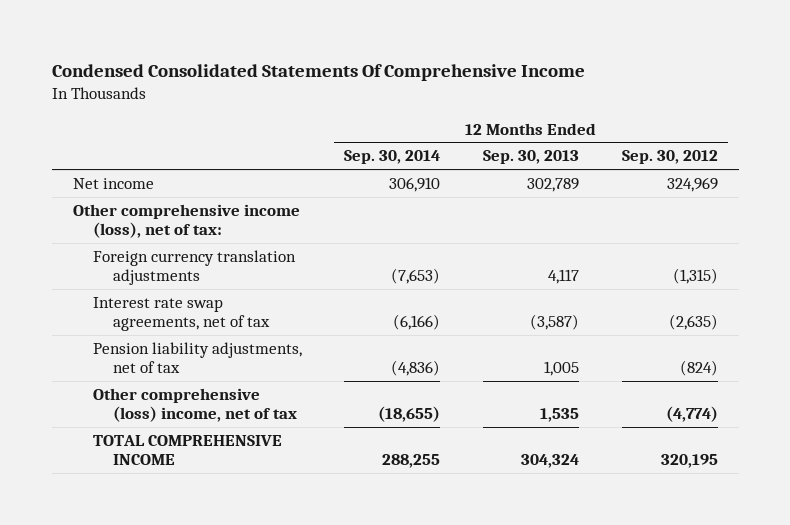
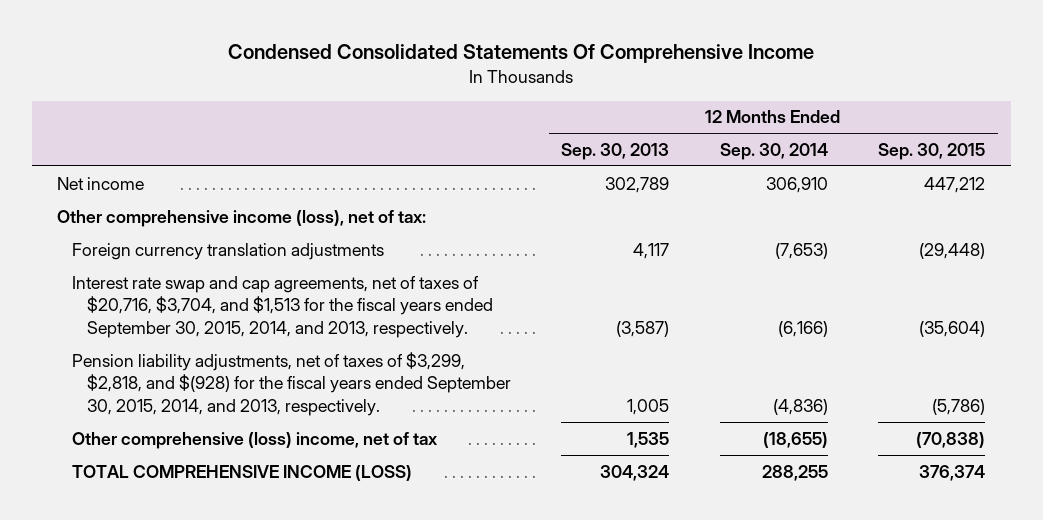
[621,150,718,165] Sep. 30, 2012 -> none
none -> [878,142,986,160] Sep. 30, 2015
[92,296,270,332] Interest rate swap agreements, net of tax -> [72,275,493,339] Interest rate swap and cap agreements, net of taxes of $20,716, $3,704, and $1,513 for the fiscal years ended September 30, 2015, 2014, and 2013, respectively.
[92,341,302,374] Pension liability adjustments, net of tax -> [72,351,511,417] Pension liability adjustments, net of taxes of $3,299, $2,818, and $(928) for the fiscal years ended September 30, 2015, 2014, and 2013, respectively.
[92,434,282,466] TOTAL COMPREHENSIVE INCOME -> [72,464,413,481] TOTAL COMPREHENSIVE INCOME (LOSS)

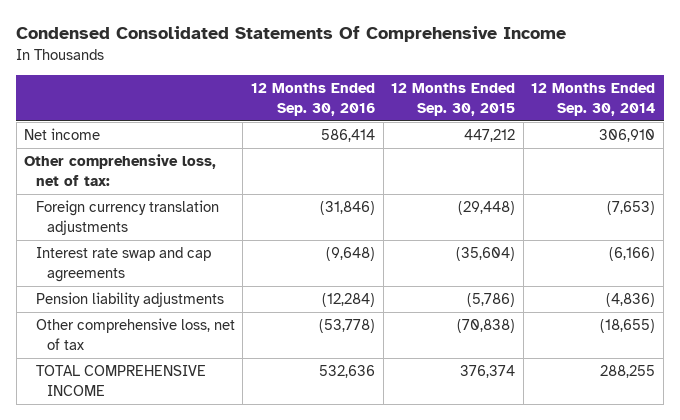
[561,142,670,160] Sep. 30, 2013 -> none
none -> [250,83,375,116] 12 Months Ended Sep. 30, 2016
[57,209,427,227] Other comprehensive income (loss), net of tax: -> [24,154,217,186] Other comprehensive loss, net of tax:
[72,275,493,339] Interest rate swap and cap agreements, net of taxes of $20,716, $3,704, and $1,513 for the fiscal years ended September 30, 2015, 2014, and 2013, respectively. -> [35,247,211,282] Interest rate swap and cap agreements
[72,351,511,417] Pension liability adjustments, net of taxes of $3,299, $2,818, and $(928) for the fiscal years ended September 30, 2015, 2014, and 2013, respectively. -> [35,292,224,308] Pension liability adjustments
[72,431,439,449] Other comprehensive (loss) income, net of tax -> [35,318,235,350] Other comprehensive loss, net of tax
[72,464,413,481] TOTAL COMPREHENSIVE INCOME (LOSS) -> [35,365,206,396] TOTAL COMPREHENSIVE INCOME

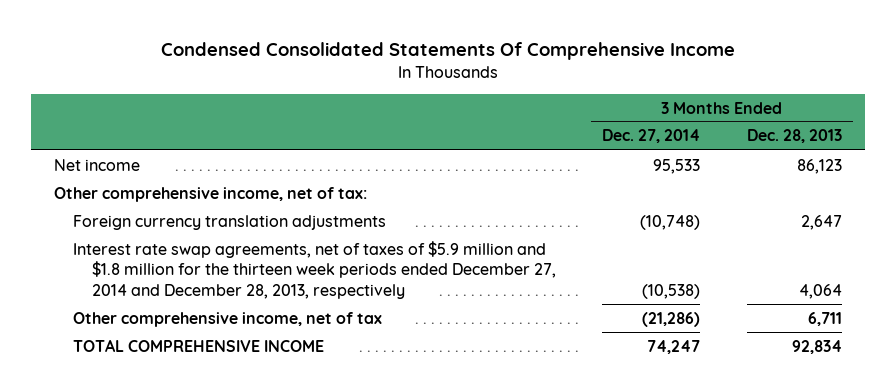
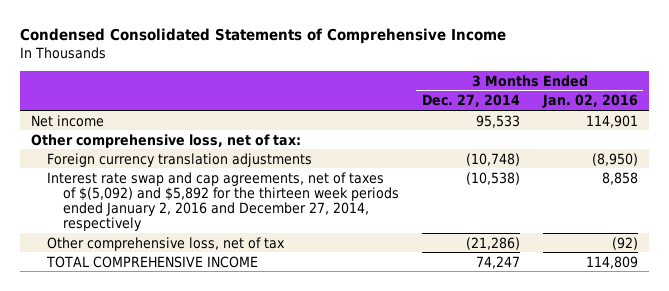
[160,41,735,60] Condensed Consolidated Statements Of Comprehensive Income -> [19,28,506,45] Condensed Consolidated Statements of Comprehensive Income
[746,129,842,144] Dec. 28, 2013 -> none
none -> [541,94,638,109] Jan. 02, 2016
[54,186,368,202] Other comprehensive income, net of tax: -> [31,133,302,148] Other comprehensive loss, net of tax:
[72,240,556,300] Interest rate swap agreements, net of taxes of $5.9 million and $1.8 million for the thirteen week periods ended December 27, 2014 and December 28, 2013, respectively -> [47,171,400,232] Interest rate swap and cap agreements, net of taxes of $(5,092) and $5,892 for the thirteen week periods ended January 2, 2016 and December 27, 2014, respectively
[72,311,382,327] Other comprehensive income, net of tax -> [47,236,286,251] Other comprehensive loss, net of tax

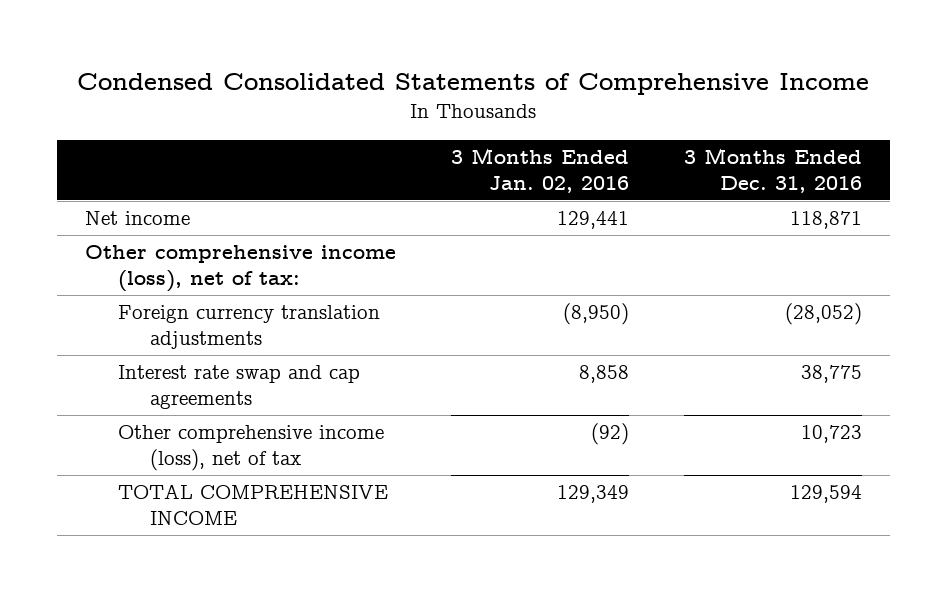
[422,94,521,108] Dec. 27, 2014 -> none
none -> [683,148,862,193] 3 Months Ended Dec. 31, 2016
[585,114,638,128] 114,901 -> [556,211,629,230] 129,441
[31,133,302,148] Other comprehensive loss, net of tax: -> [84,245,396,293] Other comprehensive income (loss), net of tax:
[47,171,400,232] Interest rate swap and cap agreements, net of taxes of $(5,092) and $5,892 for the thirteen week periods ended January 2, 2016 and December 27, 2014, respectively -> [117,365,360,410] Interest rate swap and cap agreements
[47,236,286,251] Other comprehensive loss, net of tax -> [117,425,384,472] Other comprehensive income (loss), net of tax
[585,255,638,269] 114,809 -> [556,485,629,504] 129,349

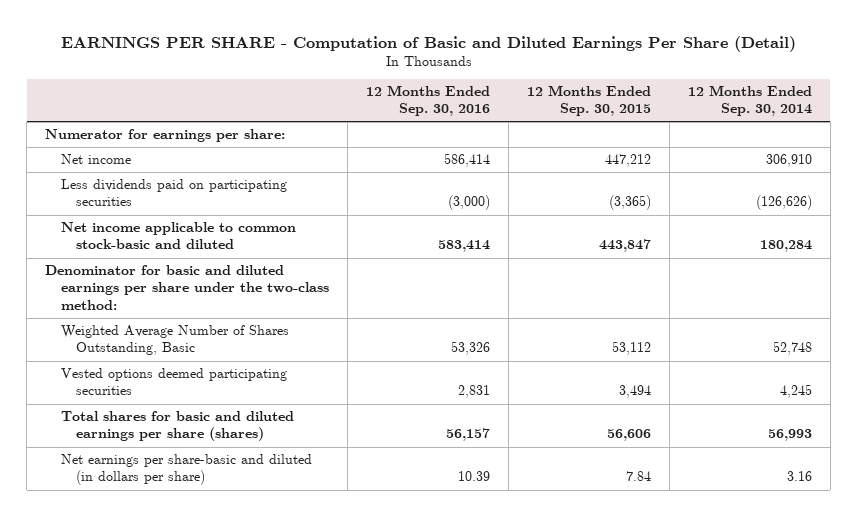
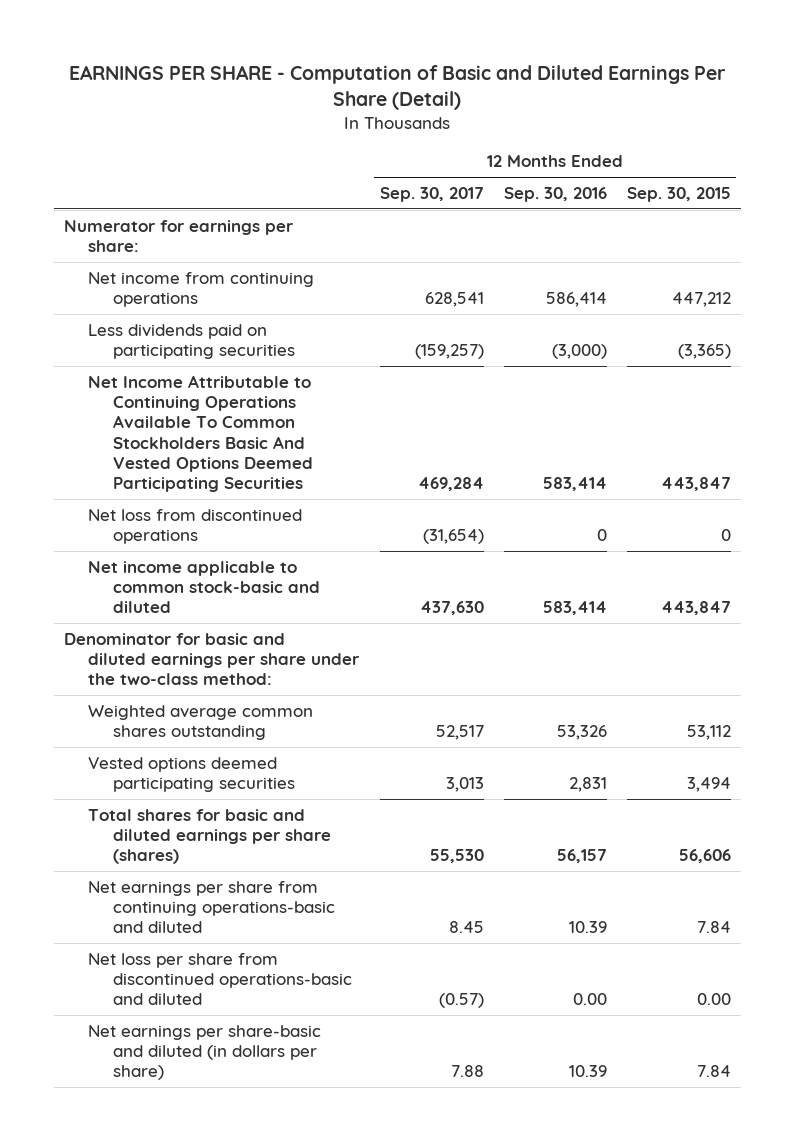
[687,85,812,117] 12 Months Ended Sep. 30, 2014 -> none
none -> [379,186,484,202] Sep. 30, 2017
[60,154,131,165] Net income -> [88,271,315,308] Net income from continuing operations
none -> [88,374,314,493] Net Income Attributable to Continuing Operations Available To Common Stockholders Basic And Vested Options Deemed Participating Securities
none -> [88,508,303,545] Net loss from discontinued operations
[60,325,289,356] Weighted Average Number of Shares Outstanding, Basic -> [88,704,314,741] Weighted average common shares outstanding
none -> [88,880,336,934] Net earnings per share from continuing operations-basic and diluted
none -> [88,952,353,1006] Net loss per share from discontinued operations-basic and diluted

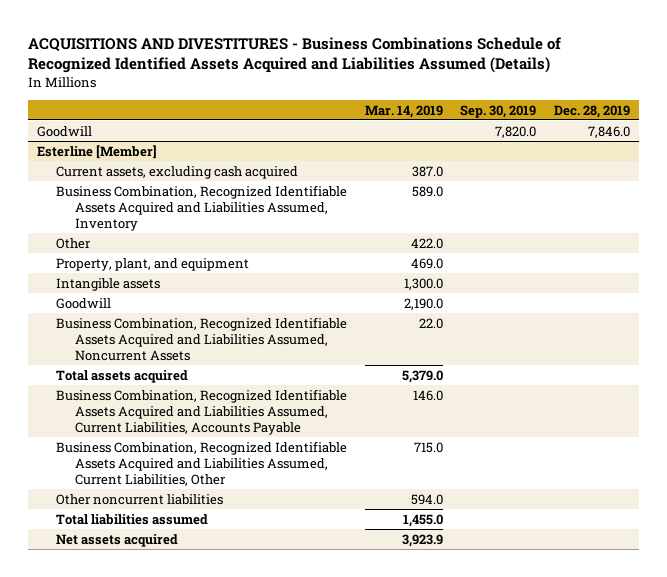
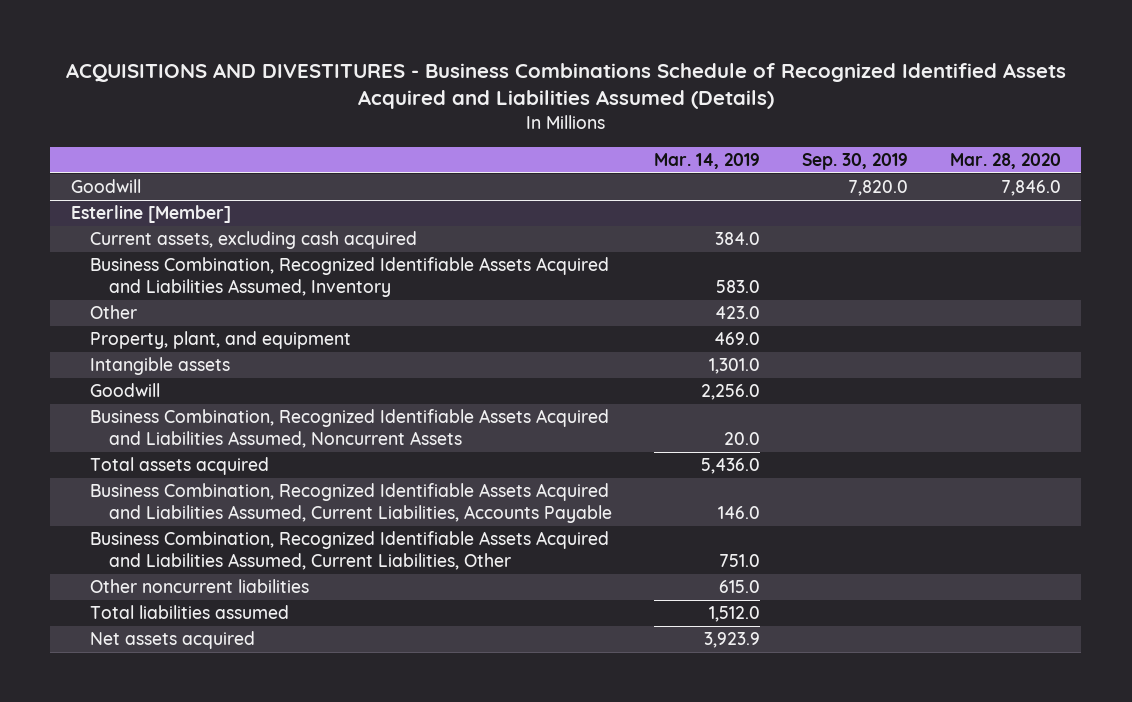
[554,104,631,118] Dec. 28, 2019 -> none
none -> [949,153,1061,170] Mar. 28, 2020
[411,165,443,177] 387.0 -> [715,232,761,246] 384.0
[411,185,443,197] 589.0 -> [716,280,761,294] 583.0
[410,237,443,249] 422.0 -> [715,306,761,320] 423.0
[403,277,443,290] 1,300.0 -> [709,358,761,375] 1,301.0
[403,297,443,310] 2,190.0 -> [701,384,761,401] 2,256.0
[418,317,443,329] 22.0 -> [724,432,761,446] 20.0
[401,369,443,383] 5,379.0 -> [701,458,761,475] 5,436.0
[413,441,443,453] 715.0 -> [719,554,761,568] 751.0
[410,493,443,505] 594.0 -> [719,580,761,594] 615.0
[402,513,443,527] 1,455.0 -> [709,606,761,623] 1,512.0

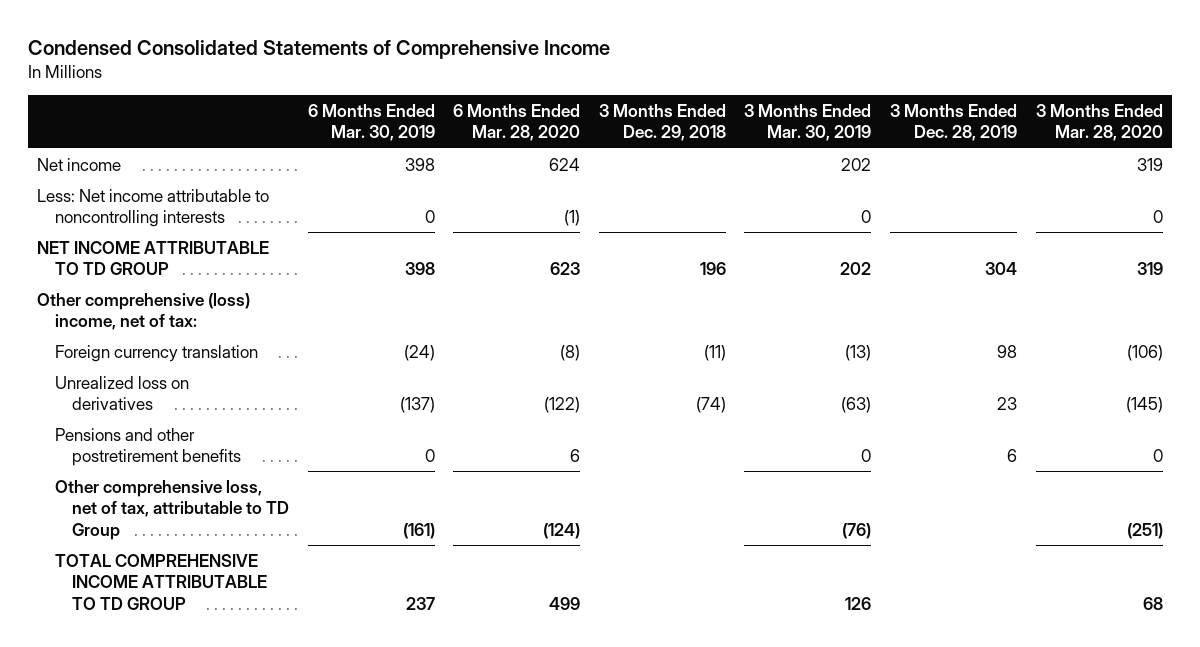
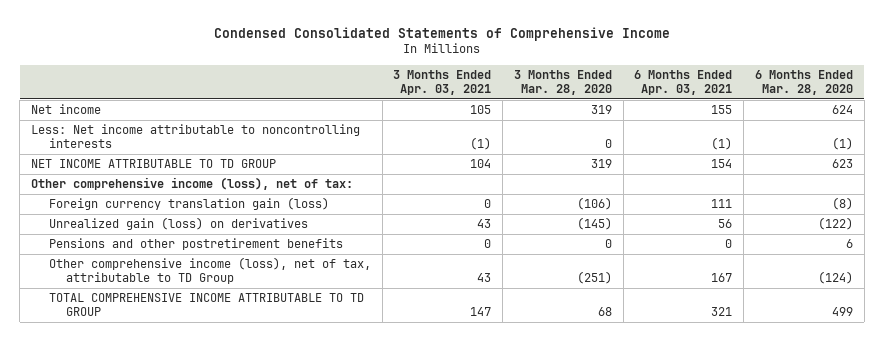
[307,103,435,142] 6 Months Ended Mar. 30, 2019 -> none
[598,103,726,142] 3 Months Ended Dec. 29, 2018 -> none
[744,103,872,142] 3 Months Ended Mar. 30, 2019 -> none
[890,103,1018,142] 3 Months Ended Dec. 28, 2019 -> none
none -> [393,69,492,95] 3 Months Ended Apr. 03, 2021
none -> [634,69,733,95] 6 Months Ended Apr. 03, 2021
[37,292,251,331] Other comprehensive (loss) income, net of tax: -> [31,177,354,191] Other comprehensive income (loss), net of tax:
[54,344,258,362] Foreign currency translation -> [48,197,329,211] Foreign currency translation gain (loss)
[54,375,189,411] Unrealized loss on derivatives -> [48,217,308,231] Unrealized gain (loss) on derivatives
[54,479,289,540] Other comprehensive loss, net of tax, attributable to TD Group -> [48,257,371,285] Other comprehensive income (loss), net of tax, attributable to TD Group

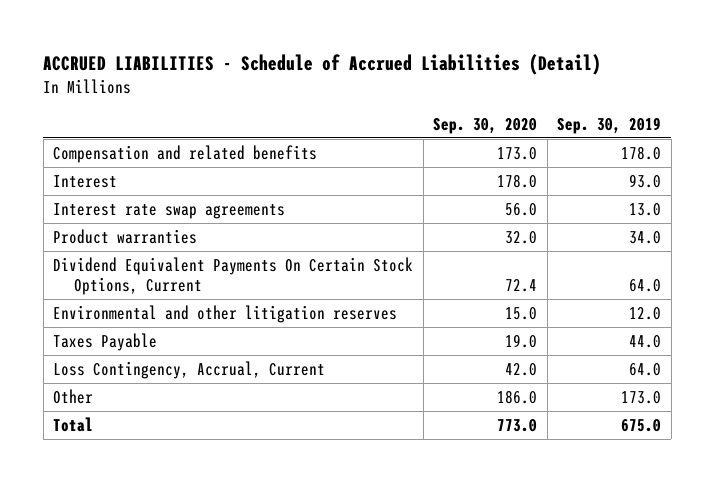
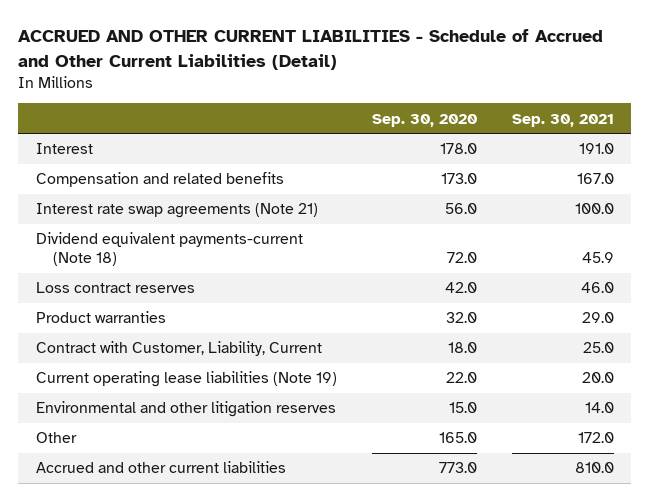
[43,53,602,75] ACCRUED LIABILITIES - Schedule of Accrued Liabilities (Detail) -> [18,29,604,70] ACCRUED AND OTHER CURRENT LIABILITIES - Schedule of Accrued and Other Current Liabilities (Detail)
[557,116,662,134] Sep. 30, 2019 -> none
none -> [511,113,614,127] Sep. 30, 2021
[53,144,318,163] Compensation and related benefits -> [35,172,284,188] Compensation and related benefits
[53,202,286,219] Interest rate swap agreements -> [35,203,318,219] Interest rate swap agreements (Note 21)
none -> [35,232,303,266] Dividend equivalent payments-current (Note 18)
none -> [35,282,195,294] Loss contract reserves
[53,256,414,296] Dividend Equivalent Payments On Certain Stock Options, Current -> none
none -> [35,341,322,357] Contract with Customer, Liability, Current
none -> [35,371,337,388] Current operating lease liabilities (Note 19)
[53,332,158,351] Taxes Payable -> none
[53,360,326,379] Loss Contingency, Accrual, Current -> none
[497,389,538,404] 186.0 -> [438,432,477,444] 165.0
[53,416,94,432] Total -> [35,461,286,474] Accrued and other current liabilities

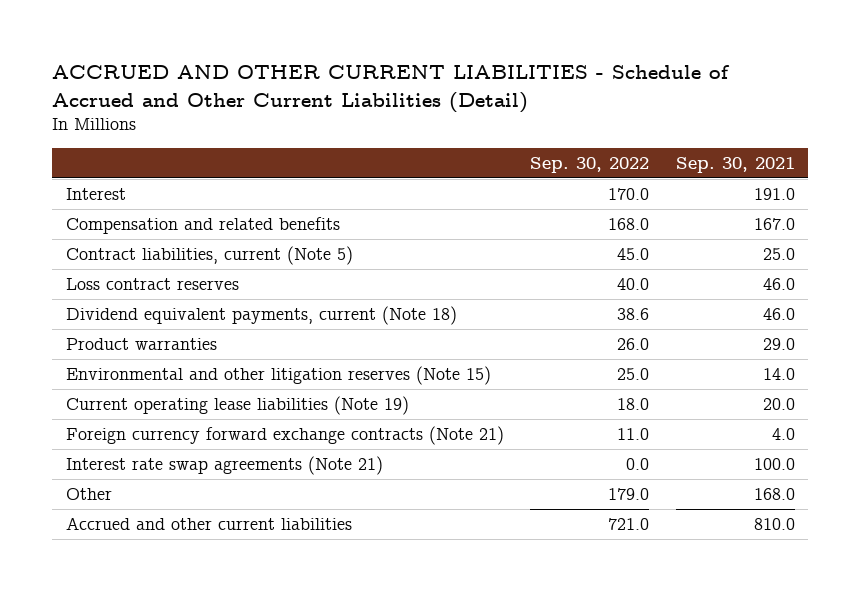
[371,113,477,127] Sep. 30, 2020 -> none
none -> [530,156,650,173] Sep. 30, 2022
[35,232,303,266] Dividend equivalent payments-current (Note 18) -> none
none -> [65,245,353,265] Contract liabilities, current (Note 5)
none -> [65,305,457,325] Dividend equivalent payments, current (Note 18)
[35,341,322,357] Contract with Customer, Liability, Current -> none
none -> [65,365,491,385] Environmental and other litigation reserves (Note 15)
[35,401,336,418] Environmental and other litigation reserves -> none
none -> [65,425,504,445] Foreign currency forward exchange contracts (Note 21)
[35,203,318,219] Interest rate swap agreements (Note 21) -> [65,455,383,475] Interest rate swap agreements (Note 21)
[577,432,614,444] 172.0 -> [754,487,796,500] 168.0

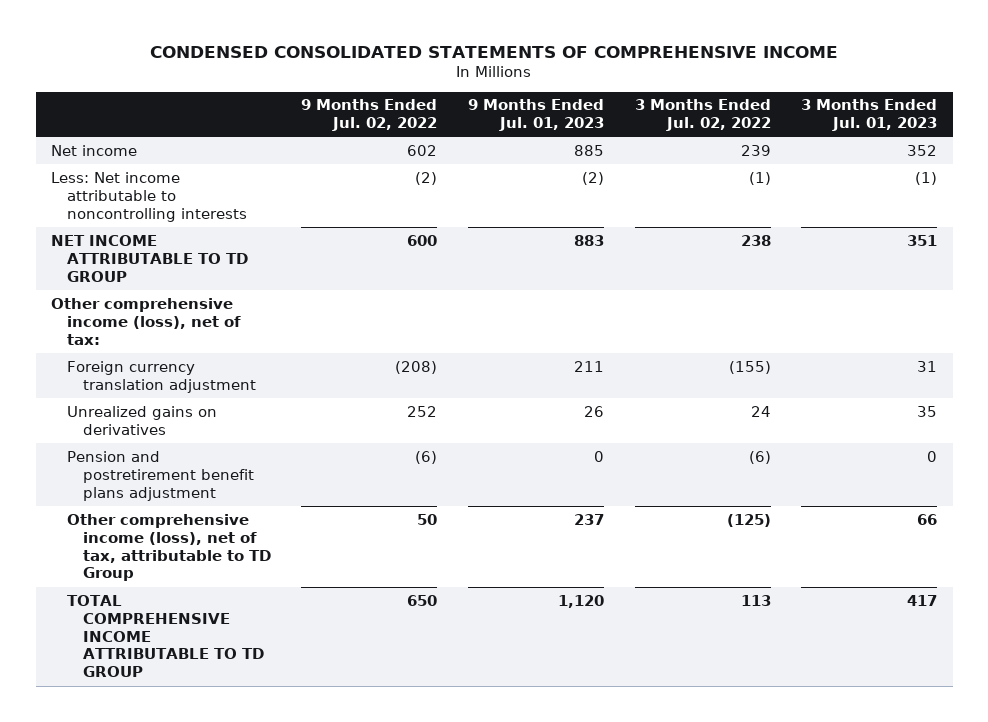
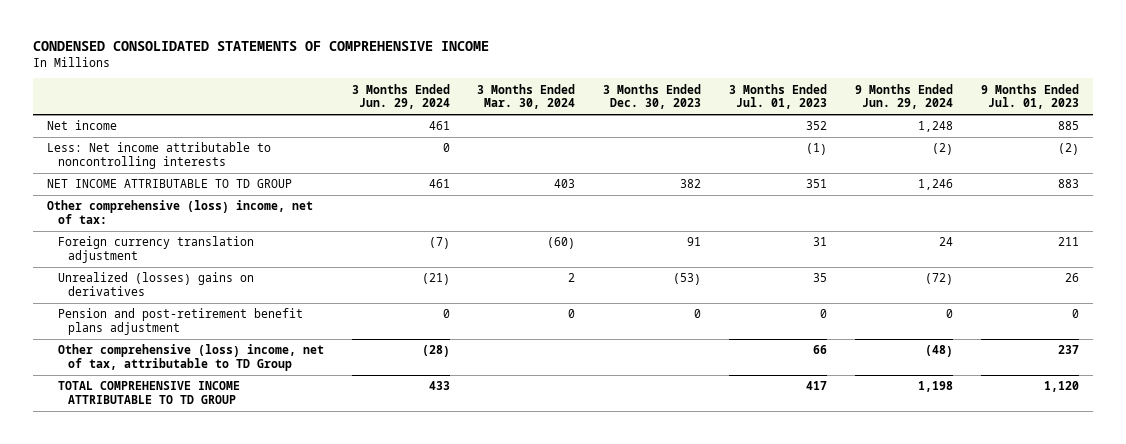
[301,99,438,132] 9 Months Ended Jul. 02, 2022 -> none
[634,99,771,132] 3 Months Ended Jul. 02, 2022 -> none
none -> [351,83,450,110] 3 Months Ended Jun. 29, 2024
none -> [477,83,576,110] 3 Months Ended Mar. 30, 2024
none -> [603,83,702,110] 3 Months Ended Dec. 30, 2023
none -> [855,83,954,110] 9 Months Ended Jun. 29, 2024
[50,297,241,345] Other comprehensive income (loss), net of tax: -> [46,200,313,224] Other comprehensive (loss) income, net of tax:
[66,405,217,435] Unrealized gains on derivatives -> [57,272,254,296] Unrealized (losses) gains on derivatives
[66,450,254,501] Pension and postretirement benefit plans adjustment -> [57,308,303,335] Pension and post-retirement benefit plans adjustment
[66,513,271,582] Other comprehensive income (loss), net of tax, attributable to TD Group -> [57,344,324,371] Other comprehensive (loss) income, net of tax, attributable to TD Group

